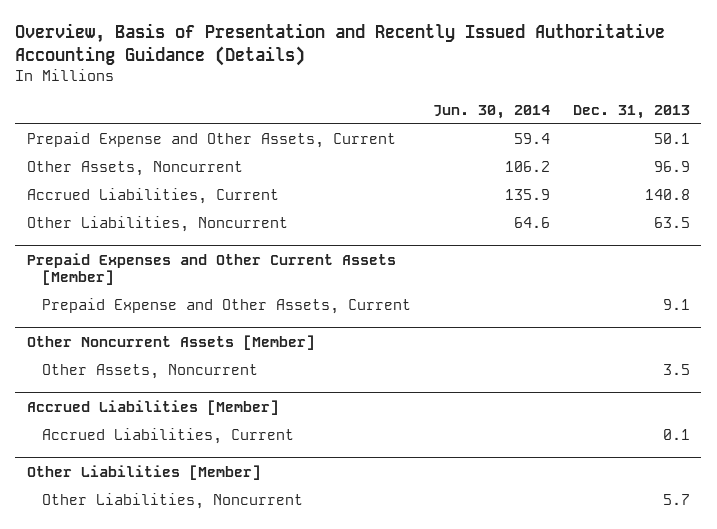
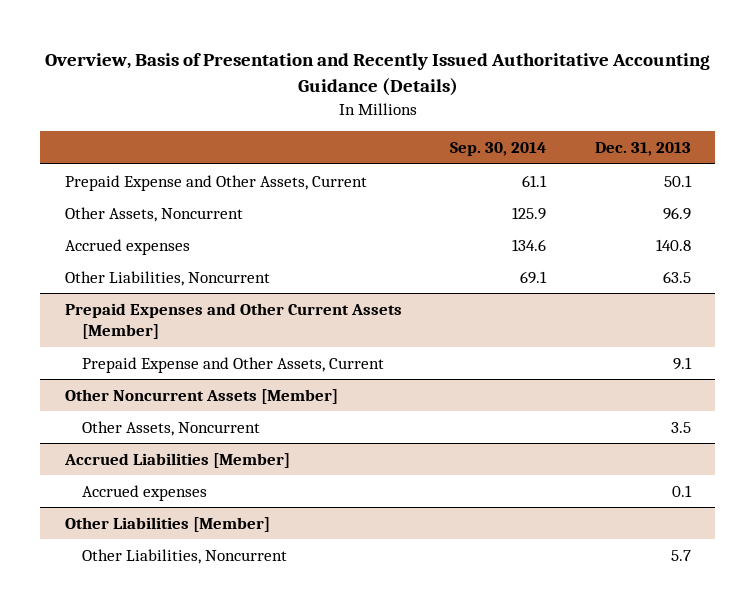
[433,104,551,119] Jun. 30, 2014 -> none
none -> [450,142,547,157] Sep. 30, 2014
[26,188,279,205] Accrued Liabilities, Current -> [64,238,190,255] Accrued expenses
[41,428,294,445] Accrued Liabilities, Current -> [82,484,208,501] Accrued expenses

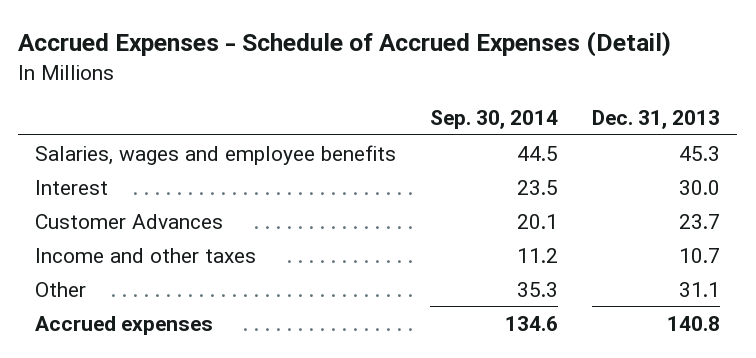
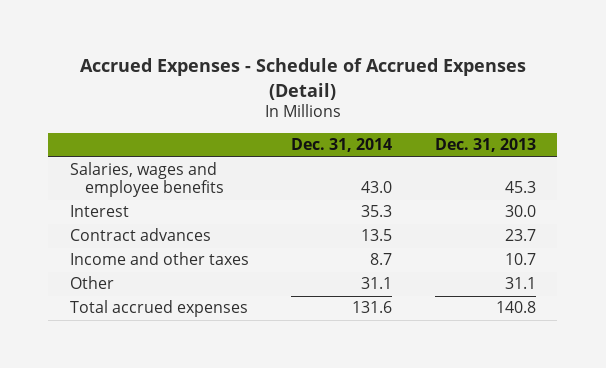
[430,110,559,130] Sep. 30, 2014 -> none
none -> [291,138,393,153] Dec. 31, 2014
[35,213,224,229] Customer Advances -> [69,228,211,242] Contract advances
[35,315,214,335] Accrued expenses -> [69,300,248,318] Total accrued expenses

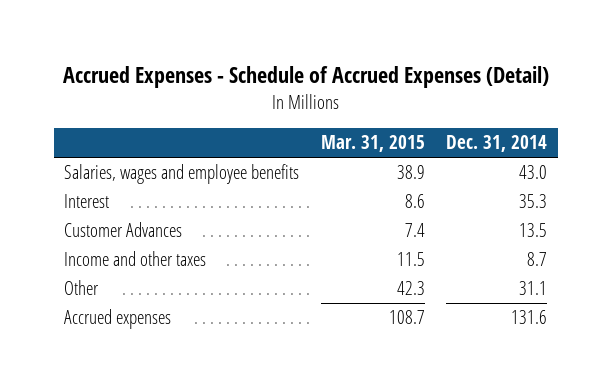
[434,138,536,153] Dec. 31, 2013 -> none
none -> [320,135,425,153] Mar. 31, 2015
[69,228,211,242] Contract advances -> [64,222,183,238] Customer Advances
[69,300,248,318] Total accrued expenses -> [64,309,172,330] Accrued expenses

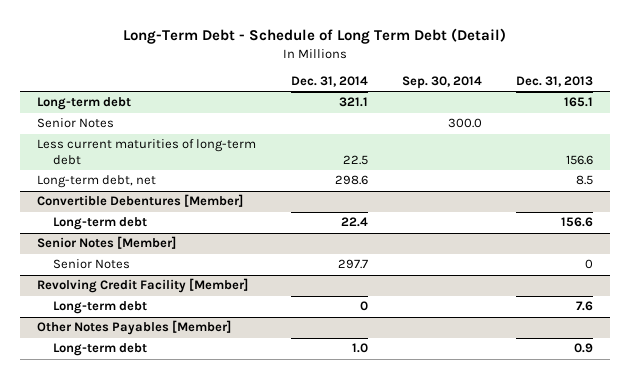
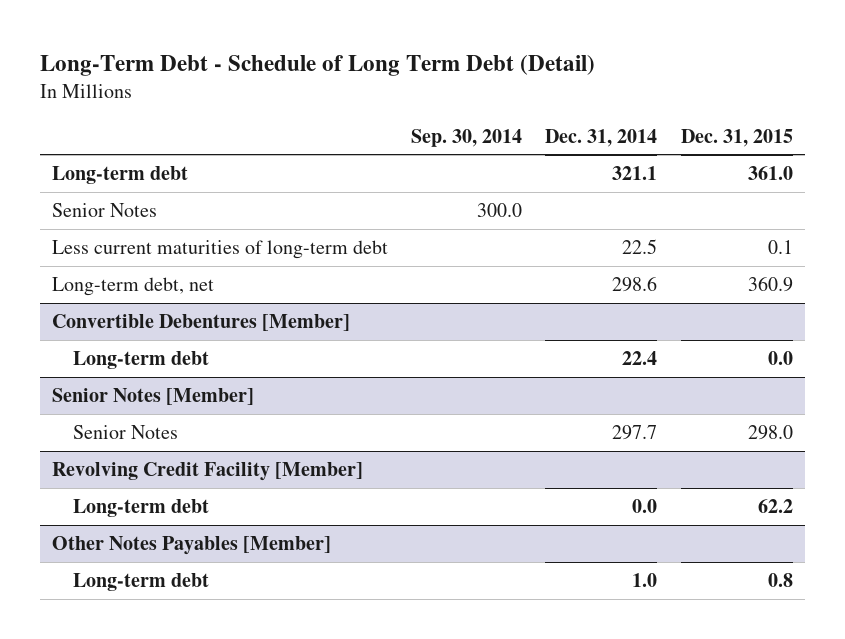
[516,76,594,88] Dec. 31, 2013 -> none
none -> [680,128,793,147] Dec. 31, 2015
[359,301,368,312] 0 -> [632,498,658,513] 0.0

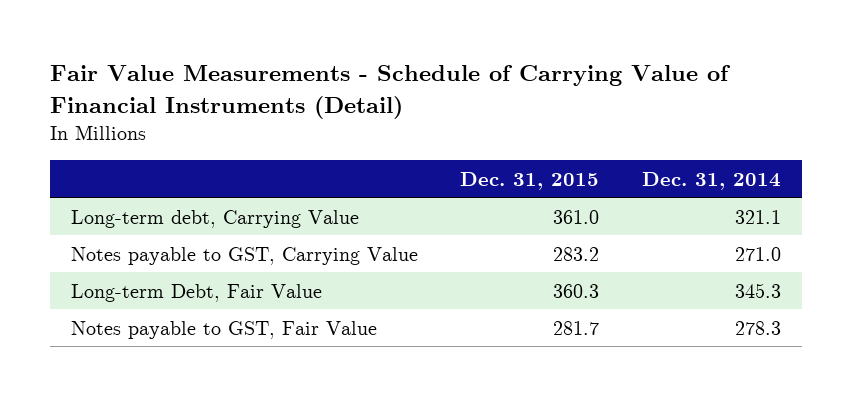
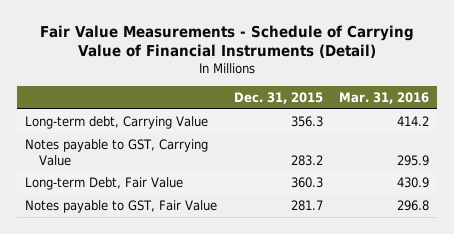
[641,171,781,190] Dec. 31, 2014 -> none
none -> [339,92,430,105] Mar. 31, 2016
[553,209,600,224] 361.0 -> [290,115,323,127] 356.3

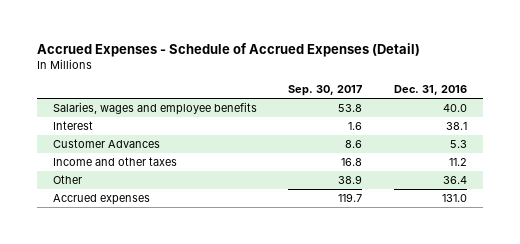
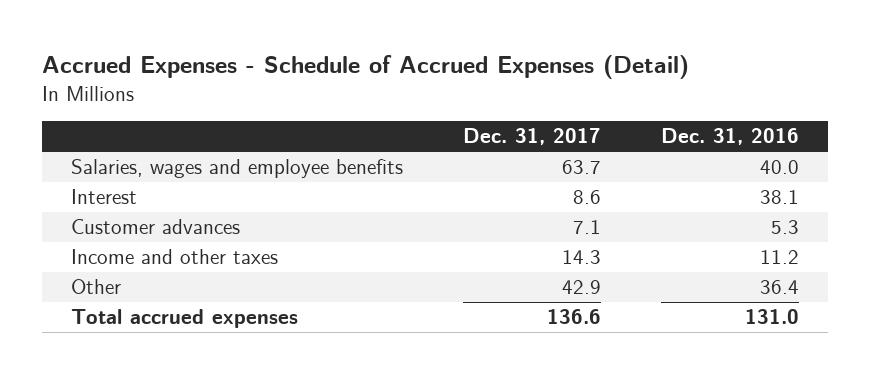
[288,85,363,97] Sep. 30, 2017 -> none
none -> [463,128,602,146] Dec. 31, 2017
[52,139,160,149] Customer Advances -> [71,218,241,234] Customer advances
[52,194,150,206] Accrued expenses -> [71,308,299,328] Total accrued expenses

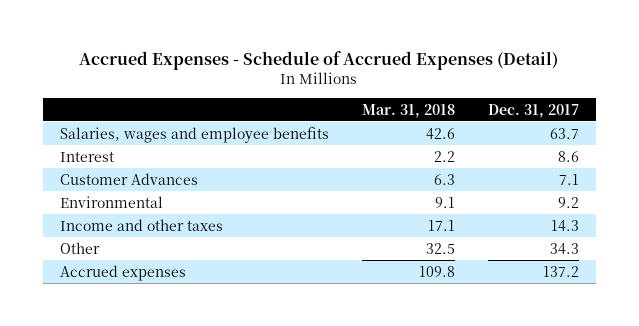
[660,128,799,146] Dec. 31, 2016 -> none
none -> [361,103,455,118] Mar. 31, 2018
[71,218,241,234] Customer advances -> [59,172,198,185] Customer Advances
none -> [59,195,163,208] Environmental
[562,279,602,294] 42.9 -> [550,242,580,254] 34.3
[71,308,299,328] Total accrued expenses -> [59,264,186,281] Accrued expenses
[547,308,602,324] 136.6 -> [543,265,580,277] 137.2

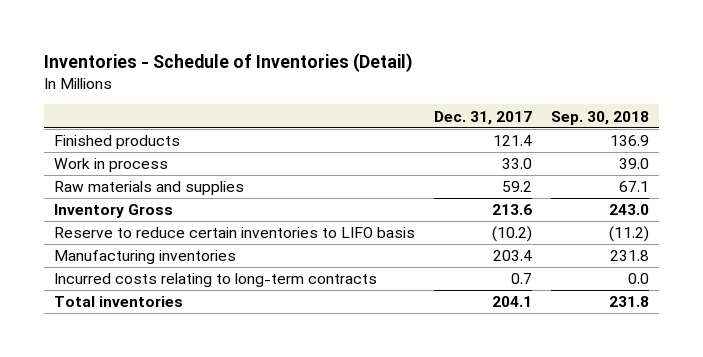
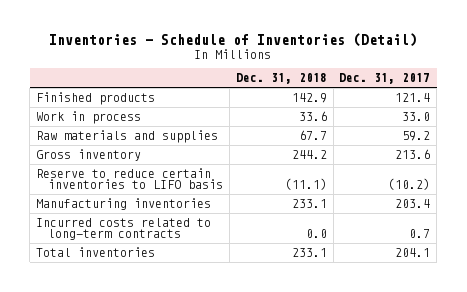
[551,110,650,125] Sep. 30, 2018 -> none
none -> [235,73,327,85] Dec. 31, 2018
[53,204,173,219] Inventory Gross -> [36,148,142,161] Gross inventory
[53,273,377,288] Incurred costs relating to long-term contracts -> [36,217,212,241] Incurred costs related to long-term contracts

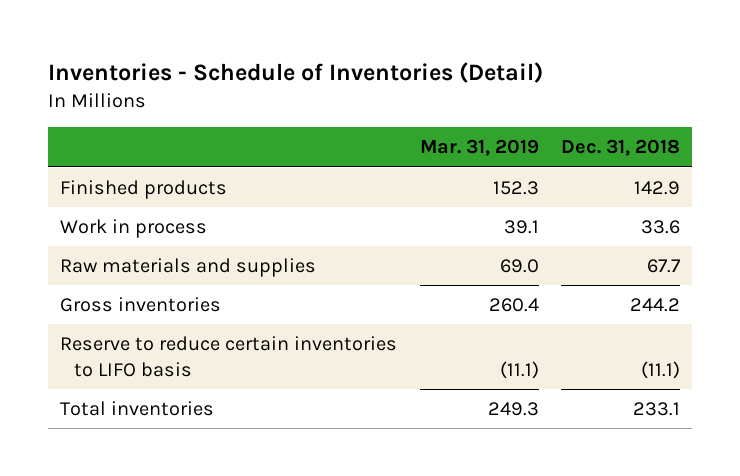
[339,73,431,85] Dec. 31, 2017 -> none
none -> [419,139,539,157] Mar. 31, 2019
[36,148,142,161] Gross inventory -> [59,297,221,313] Gross inventories
[36,197,212,210] Manufacturing inventories -> none
[36,217,212,241] Incurred costs related to long-term contracts -> none

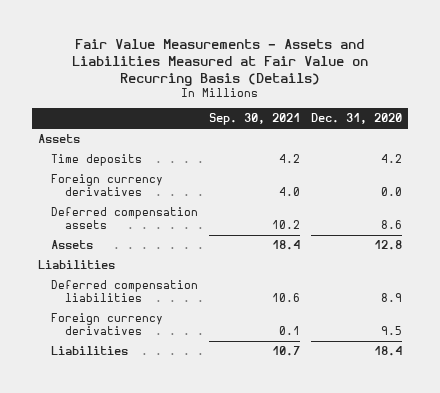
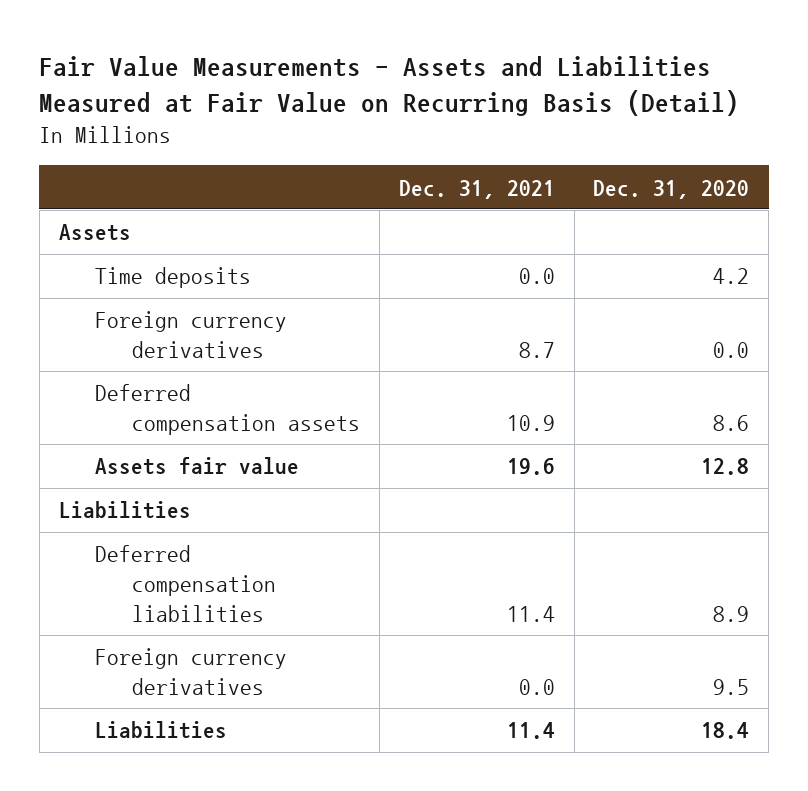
[72,39,369,86] Fair Value Measurements - Assets and Liabilities Measured at Fair Value on Recurring Basis (Details) -> [39,56,740,117] Fair Value Measurements - Assets and Liabilities Measured at Fair Value on Recurring Basis (Detail)
[209,113,301,126] Sep. 30, 2021 -> none
none -> [398,179,555,199] Dec. 31, 2021
[51,240,94,250] Assets -> [95,457,300,476] Assets fair value

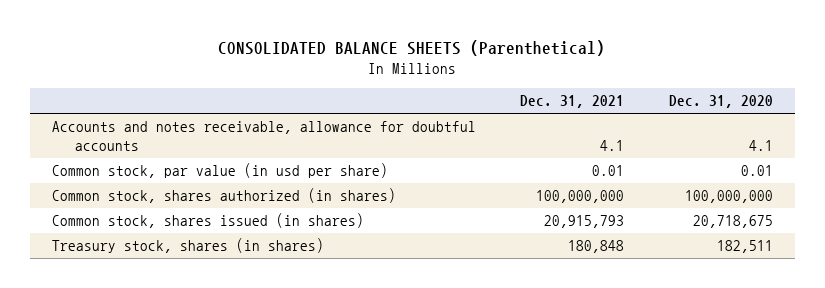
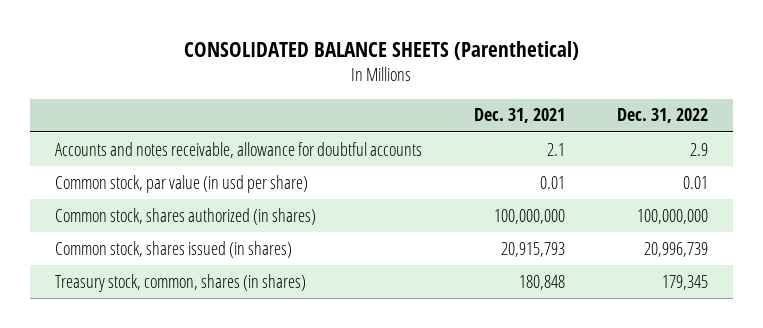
[668,95,773,109] Dec. 31, 2020 -> none
none -> [616,108,708,124] Dec. 31, 2022
[600,140,625,152] 4.1 -> [546,142,565,156] 2.1
[52,238,325,254] Treasury stock, shares (in shares) -> [55,273,307,292] Treasury stock, common, shares (in shares)

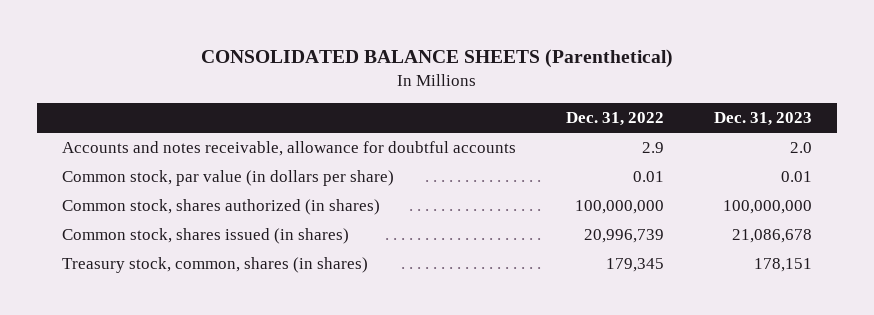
[473,108,565,124] Dec. 31, 2021 -> none
none -> [714,112,813,127] Dec. 31, 2023
[55,174,309,193] Common stock, par value (in usd per share) -> [61,170,394,187] Common stock, par value (in dollars per share)

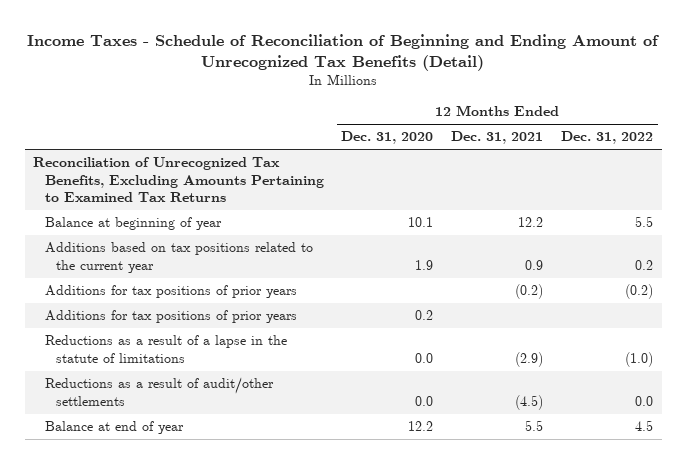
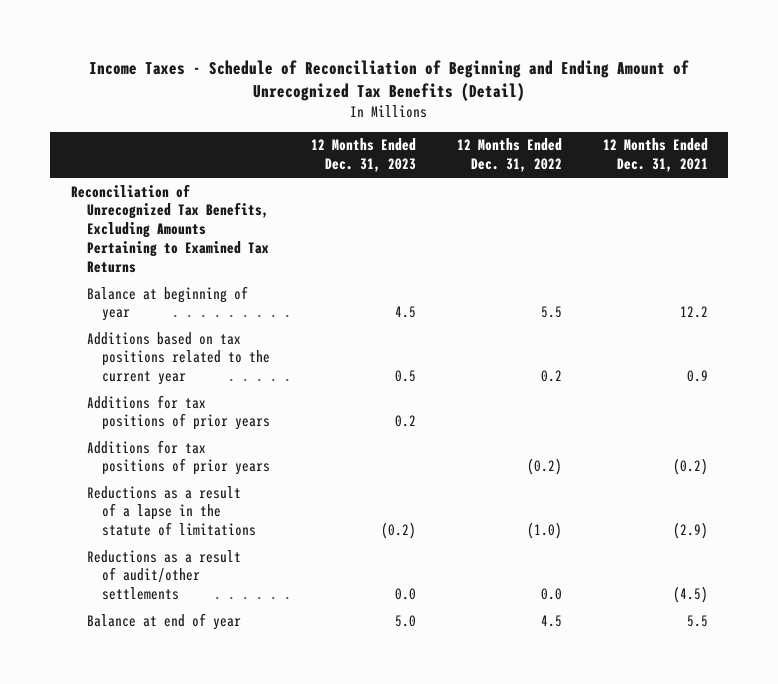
[341,131,434,145] Dec. 31, 2020 -> none
none -> [311,138,417,173] 12 Months Ended Dec. 31, 2023
[44,285,297,299] Additions for tax positions of prior years -> [86,439,271,476] Additions for tax positions of prior years

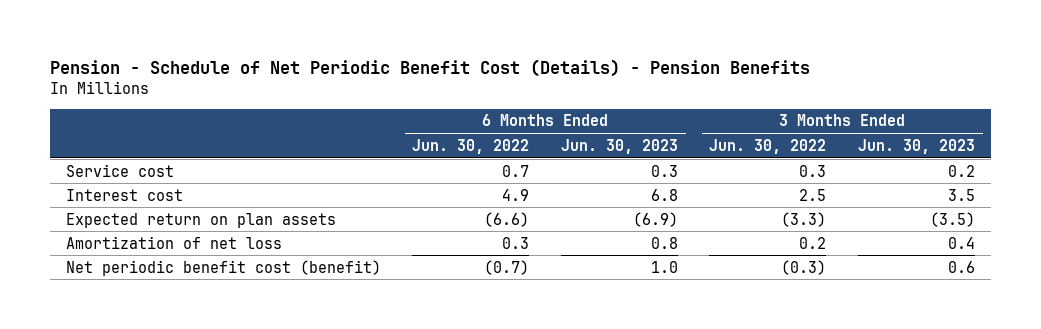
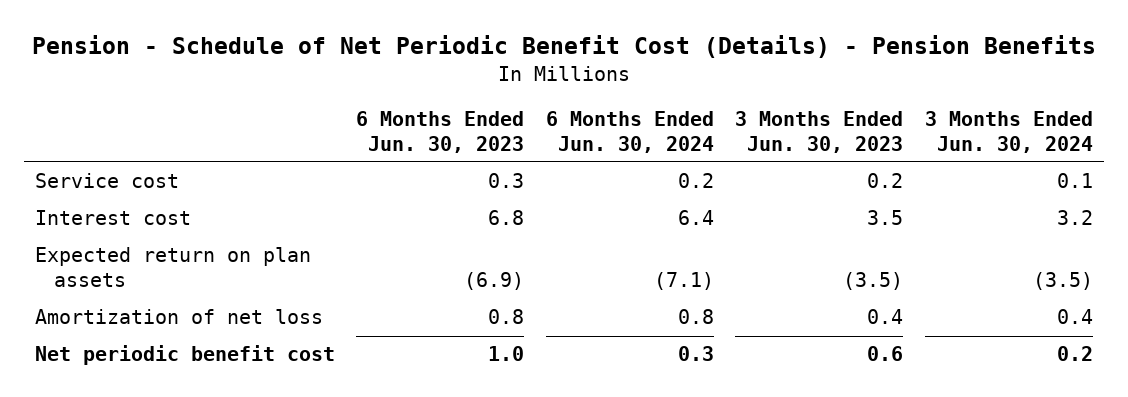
[412,138,530,154] Jun. 30, 2022 -> none
[709,138,827,154] Jun. 30, 2022 -> none
none -> [545,110,714,153] 6 Months Ended Jun. 30, 2024
none -> [925,110,1094,153] 3 Months Ended Jun. 30, 2024
[66,259,382,276] Net periodic benefit cost (benefit) -> [34,345,335,366] Net periodic benefit cost

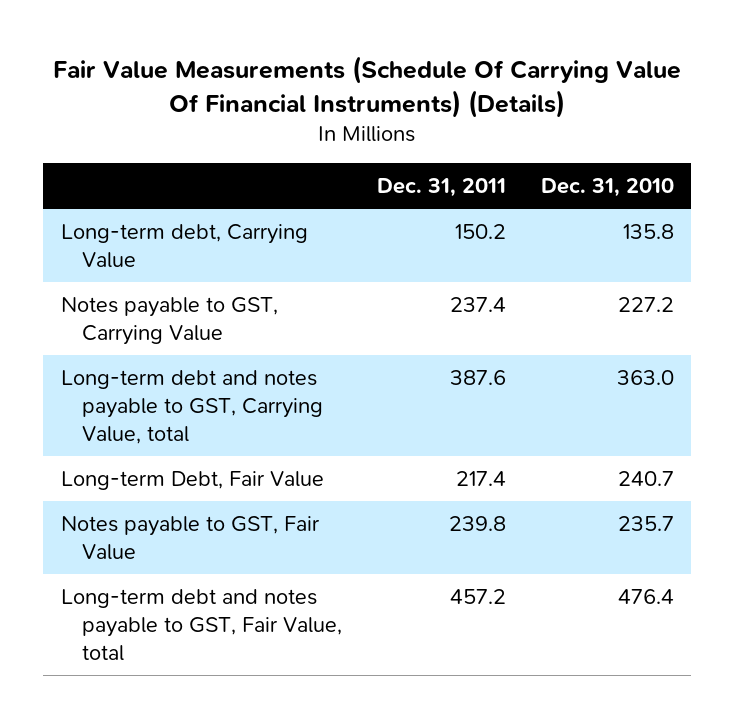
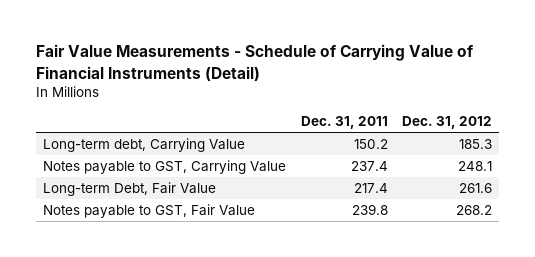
[53,55,682,118] Fair Value Measurements (Schedule Of Carrying Value Of Financial Instruments) (Details) -> [36,44,475,82] Fair Value Measurements - Schedule of Carrying Value of Financial Instruments (Detail)
[540,178,674,198] Dec. 31, 2010 -> none
none -> [402,116,493,130] Dec. 31, 2012
[60,369,324,445] Long-term debt and notes payable to GST, Carrying Value, total -> none
[60,588,343,662] Long-term debt and notes payable to GST, Fair Value, total -> none

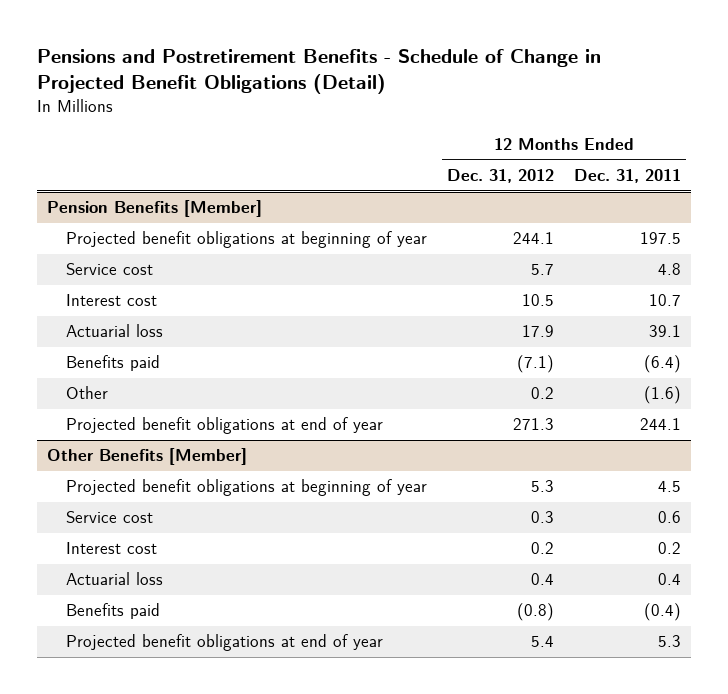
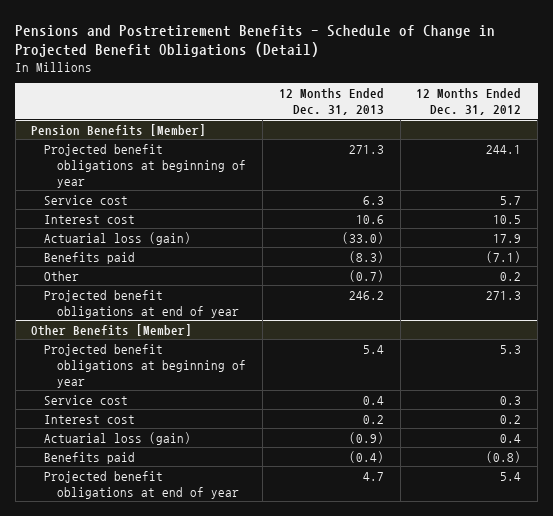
[573,168,681,183] Dec. 31, 2011 -> none
none -> [278,88,384,116] 12 Months Ended Dec. 31, 2013
[66,324,164,338] Actuarial loss -> [44,231,192,245] Actuarial loss (gain)
[66,572,164,586] Actuarial loss -> [44,431,192,445] Actuarial loss (gain)

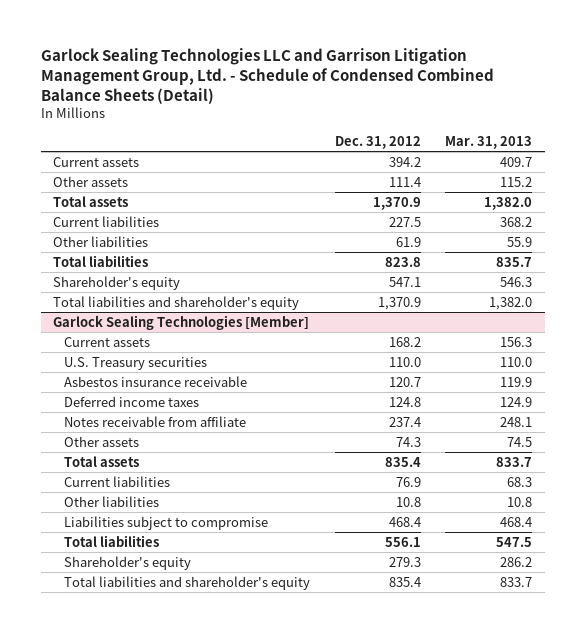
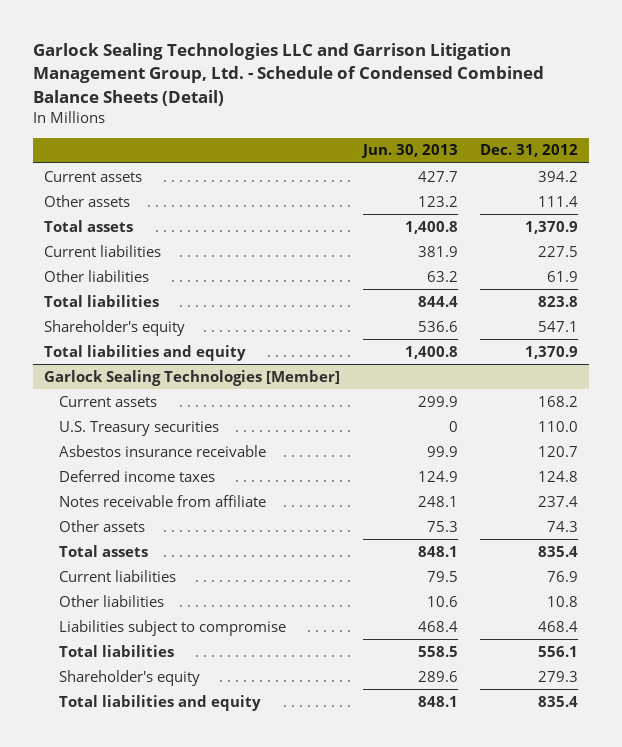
[445,136,533,150] Mar. 31, 2013 -> none
none -> [360,144,458,159] Jun. 30, 2013
[52,295,299,310] Total liabilities and shareholder's equity -> [44,344,247,361] Total liabilities and equity
[63,575,310,590] Total liabilities and shareholder's equity -> [59,694,262,711] Total liabilities and equity

